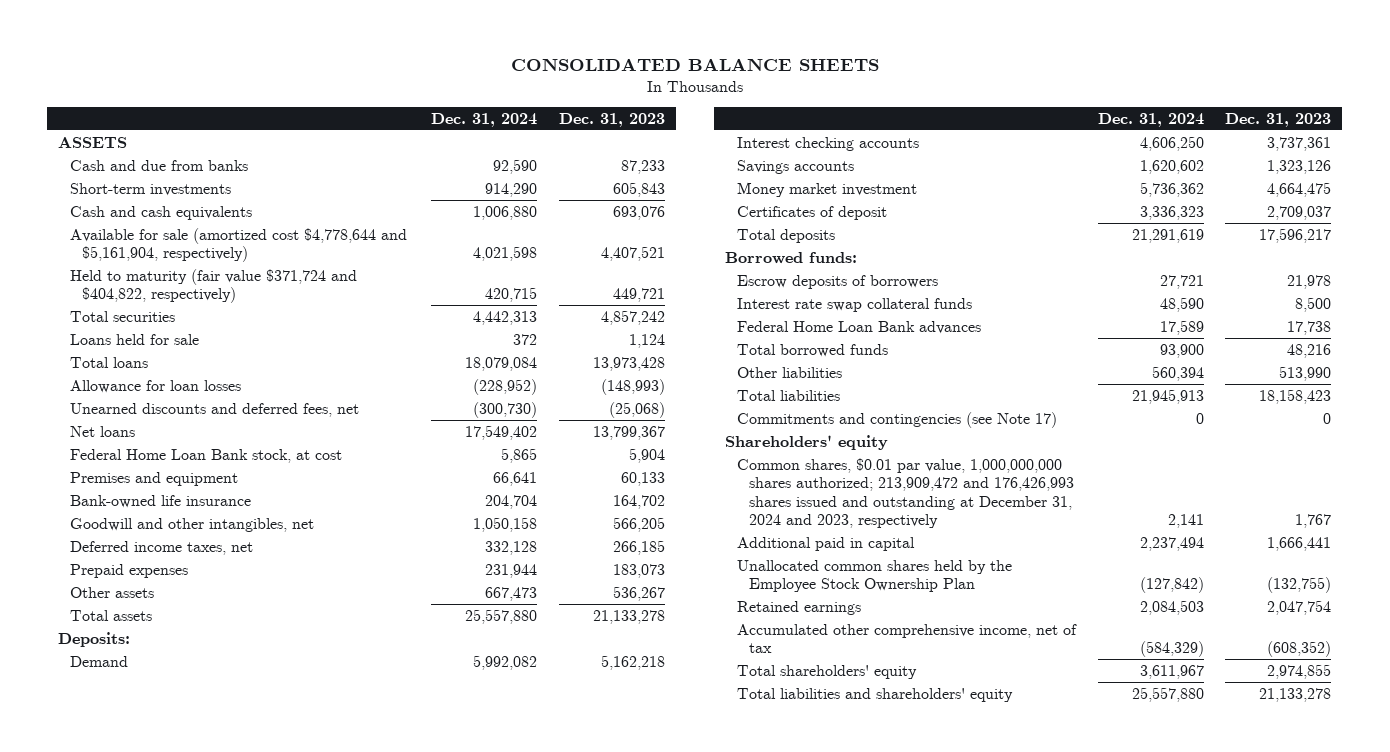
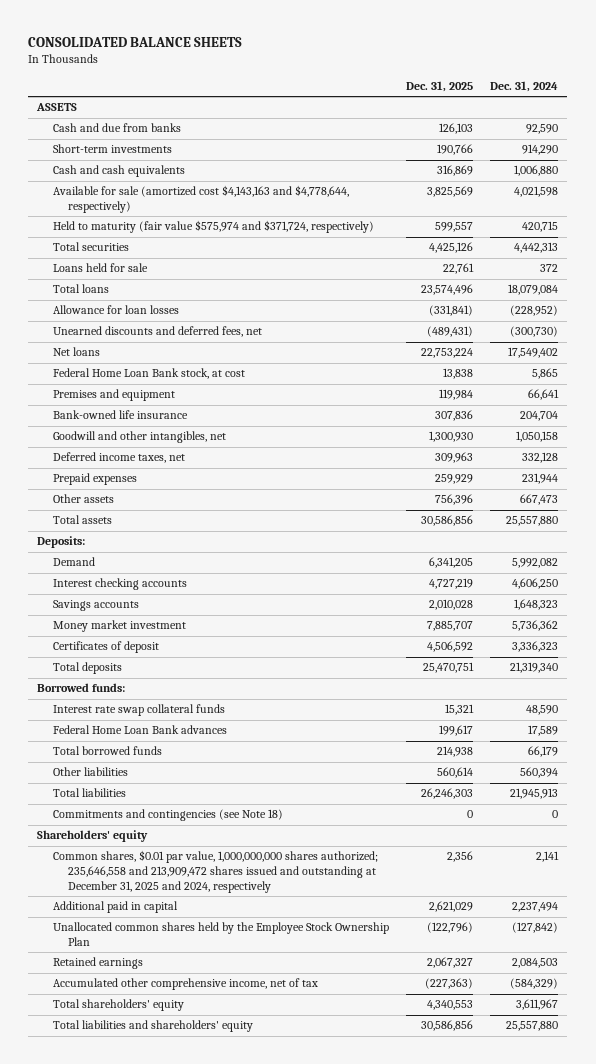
[558,112,665,127] Dec. 31, 2023 -> none
none -> [406,80,474,92] Dec. 31, 2025
[70,227,408,263] Available for sale (amortized cost $4,778,644 and $5,161,904, respectively) -> [52,185,349,214] Available for sale (amortized cost $4,143,163 and $4,778,644, respectively)
[70,268,358,304] Held to maturity (fair value $371,724 and $404,822, respectively) -> [52,220,374,234] Held to maturity (fair value $575,974 and $371,724, respectively)
[1139,159,1204,174] 1,620,602 -> [514,599,559,611] 1,648,323
[1131,228,1204,243] 21,291,619 -> [510,662,559,674] 21,319,340
[736,274,938,289] Escrow deposits of borrowers -> none
[1159,343,1204,358] 93,900 -> [528,746,559,758] 66,179
[736,411,1057,428] Commitments and contingencies (see Note 17) -> [52,809,283,822] Commitments and contingencies (see Note 18)
[736,457,1075,529] Common shares, $0.01 par value, 1,000,000,000 shares authorized; 213,909,472 and 176,426,993 shares issued and outstanding at December 31, 2024 and 2023, respectively -> [52,850,378,893] Common shares, $0.01 par value, 1,000,000,000 shares authorized; 235,646,558 and 213,909,472 shares issued and outstanding at December 31, 2025 and 2024, respectively

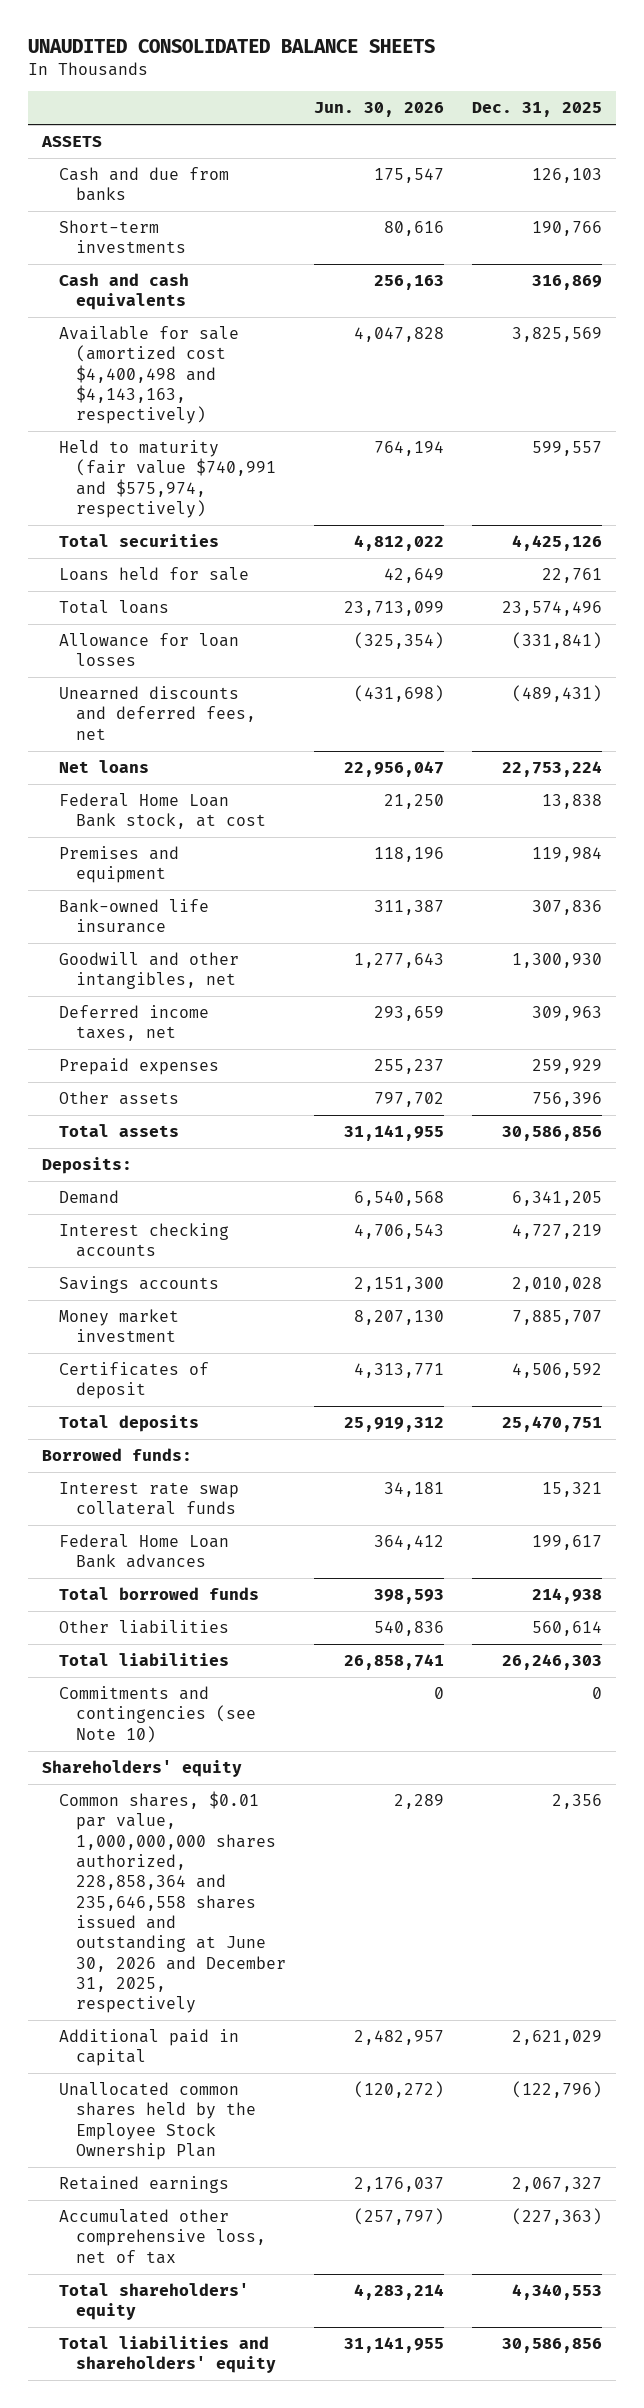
[28,37,243,48] CONSOLIDATED BALANCE SHEETS -> [28,39,436,54] UNAUDITED CONSOLIDATED BALANCE SHEETS
[490,80,559,92] Dec. 31, 2024 -> none
none -> [313,102,444,118] Jun. 30, 2026
[52,185,349,214] Available for sale (amortized cost $4,143,163 and $4,778,644, respectively) -> [59,326,240,425] Available for sale (amortized cost $4,400,498 and $4,143,163, respectively)
[52,220,374,234] Held to maturity (fair value $575,974 and $371,724, respectively) -> [59,440,277,519] Held to maturity (fair value $740,991 and $575,974, respectively)
[52,809,283,822] Commitments and contingencies (see Note 18) -> [59,1686,257,1743] Commitments and contingencies (see Note 10)
[52,850,378,893] Common shares, $0.01 par value, 1,000,000,000 shares authorized; 235,646,558 and 213,909,472 shares issued and outstanding at December 31, 2025 and 2024, respectively -> [59,1791,287,2014] Common shares, $0.01 par value, 1,000,000,000 shares authorized, 228,858,364 and 235,646,558 shares issued and outstanding at June 30, 2026 and December 31, 2025, respectively
[52,978,318,991] Accumulated other comprehensive income, net of tax -> [59,2209,267,2264] Accumulated other comprehensive loss, net of tax

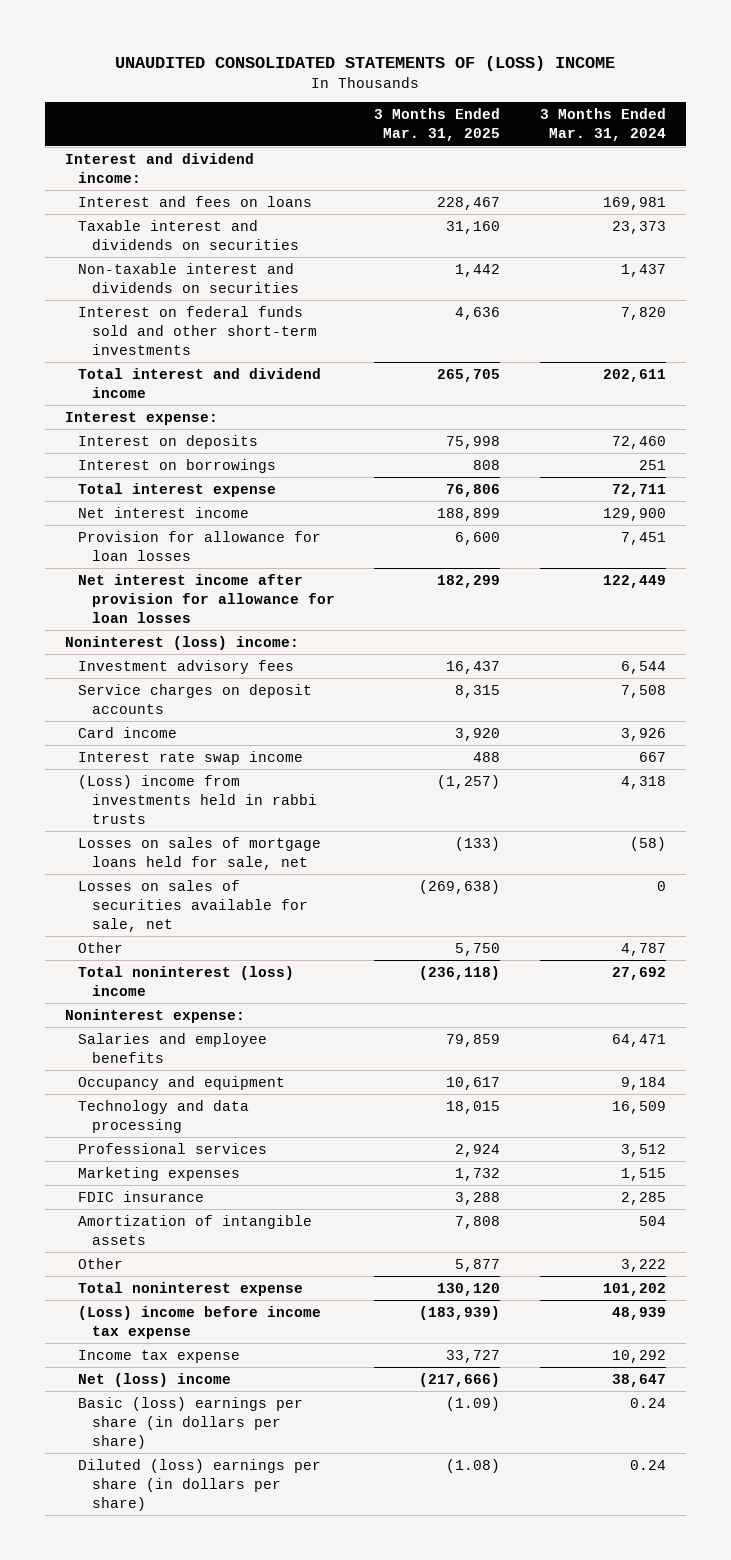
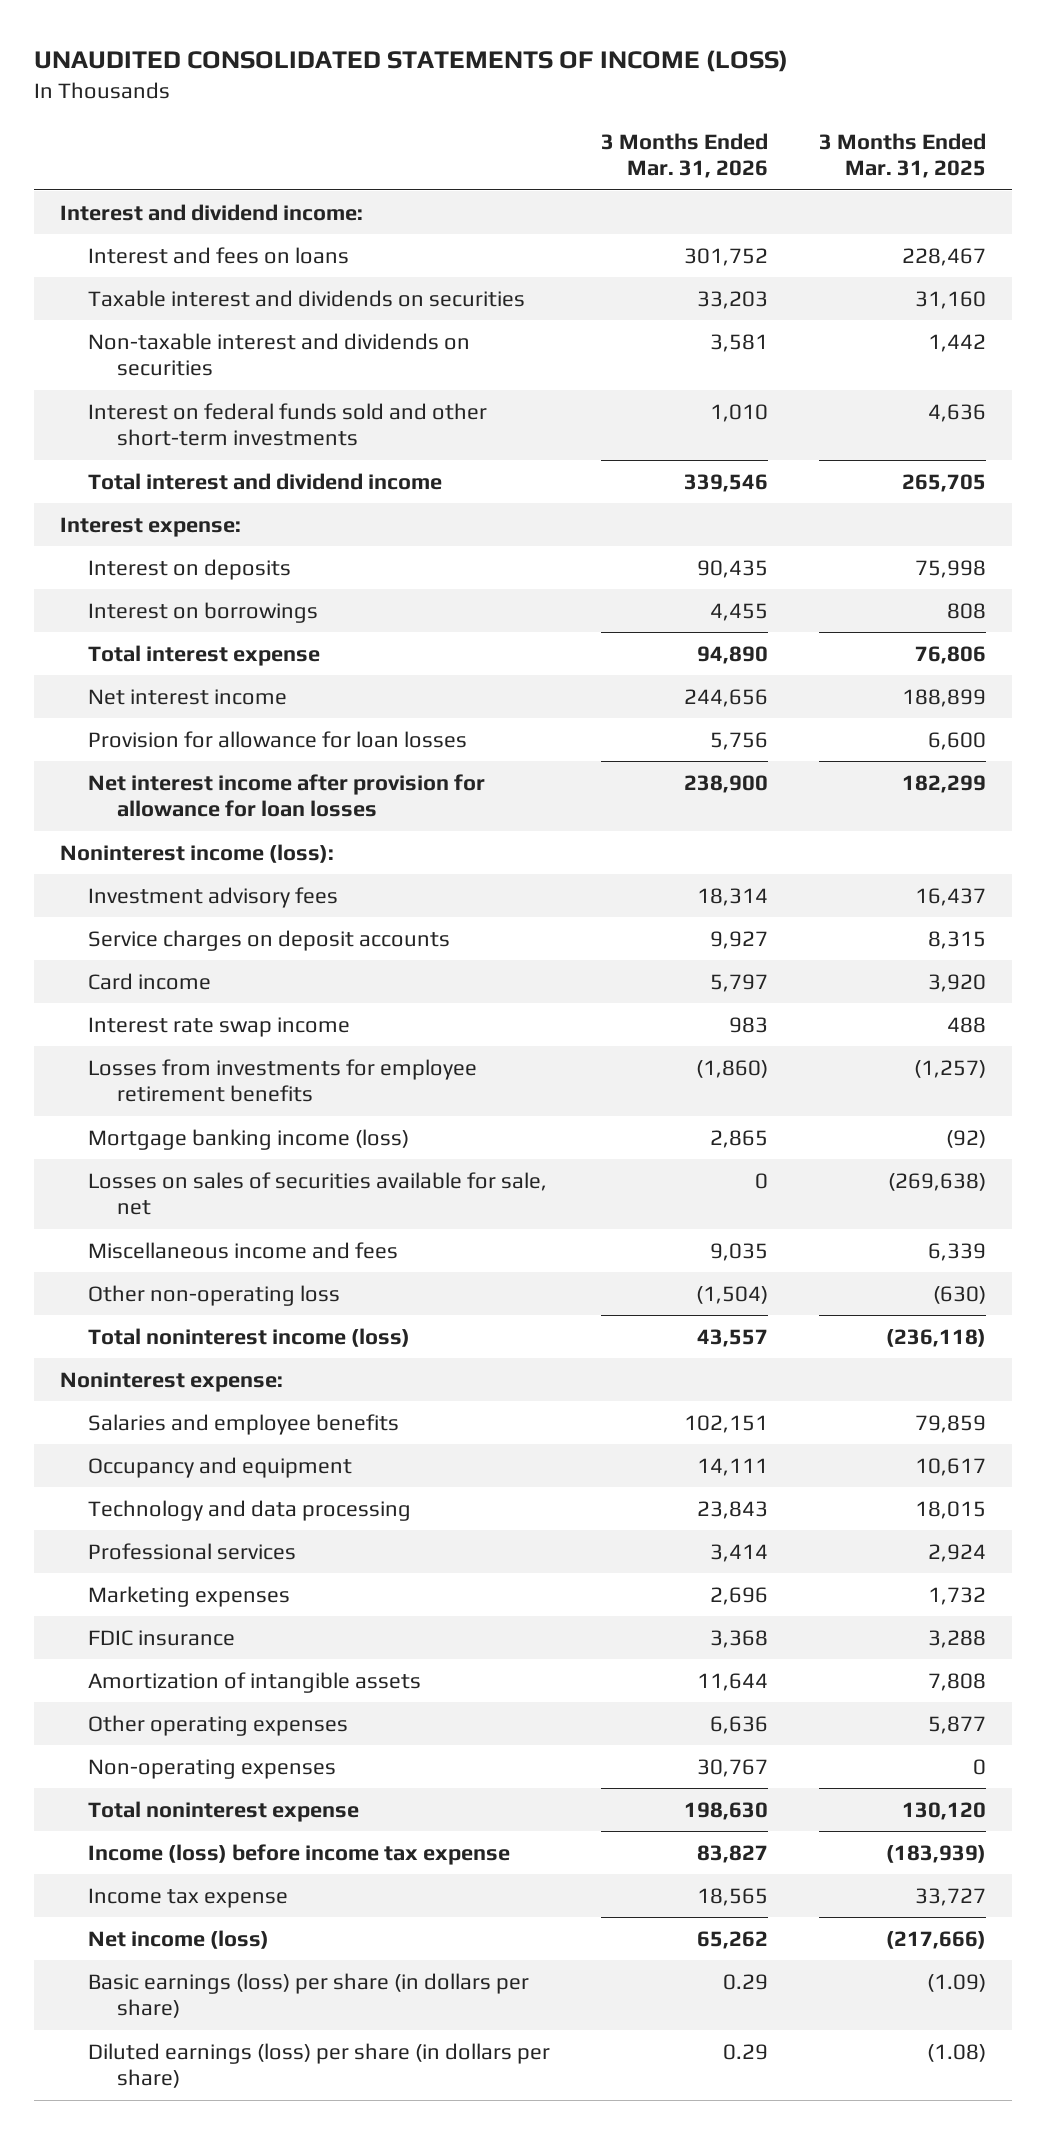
[115,55,616,71] UNAUDITED CONSOLIDATED STATEMENTS OF (LOSS) INCOME -> [34,50,789,73] UNAUDITED CONSOLIDATED STATEMENTS OF INCOME (LOSS)
[539,108,666,142] 3 Months Ended Mar. 31, 2024 -> none
none -> [601,132,769,179] 3 Months Ended Mar. 31, 2026
[64,636,299,651] Noninterest (loss) income: -> [59,843,334,863] Noninterest income (loss):
[78,837,322,871] Losses on sales of mortgage loans held for sale, net -> none
[78,775,317,824] (Loss) income from investments held in rabbi trusts -> [88,1058,478,1103] Losses from investments for employee retirement benefits
none -> [88,1128,410,1150] Mortgage banking income (loss)
[78,942,124,954] Other -> none
none -> [88,1241,399,1259] Miscellaneous income and fees
none -> [88,1284,341,1306] Other non-operating loss
[78,966,295,997] Total noninterest (loss) income -> [88,1327,411,1347] Total noninterest income (loss)
[78,1258,124,1270] Other -> [88,1714,349,1736] Other operating expenses
none -> [88,1758,337,1779] Non-operating expenses
[78,1306,322,1340] (Loss) income before income tax expense -> [88,1843,511,1865] Income (loss) before income tax expense
[78,1373,232,1388] Net (loss) income -> [88,1929,270,1949] Net income (loss)
[78,1397,304,1449] Basic (loss) earnings per share (in dollars per share) -> [88,1972,530,2019] Basic earnings (loss) per share (in dollars per share)
[78,1459,322,1511] Diluted (loss) earnings per share (in dollars per share) -> [88,2042,551,2089] Diluted earnings (loss) per share (in dollars per share)

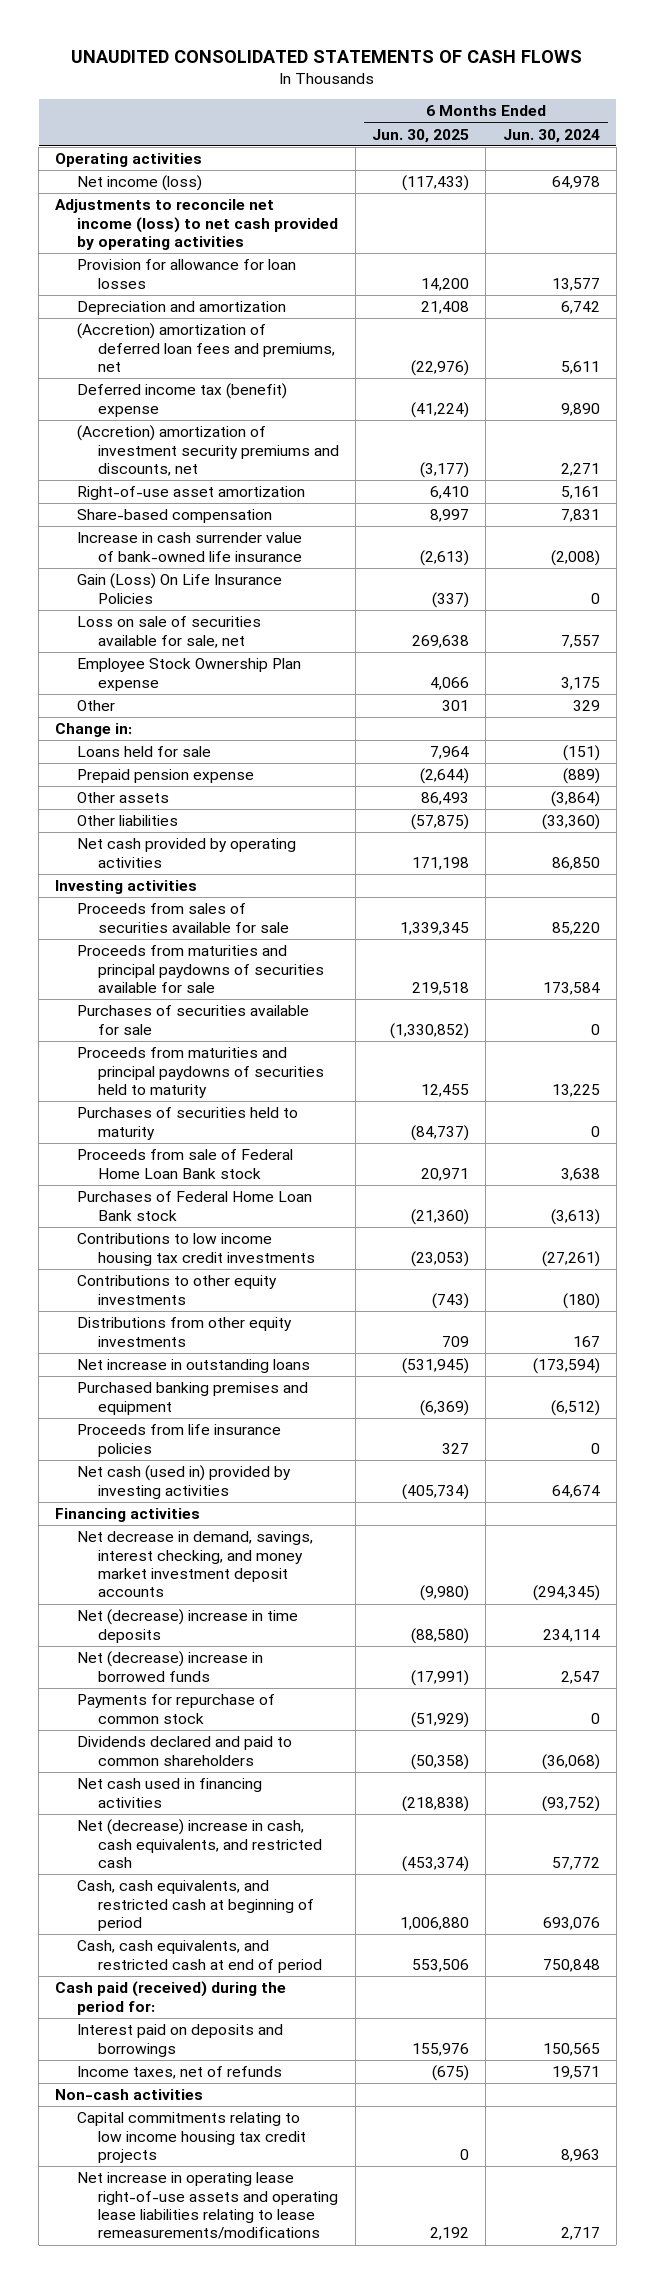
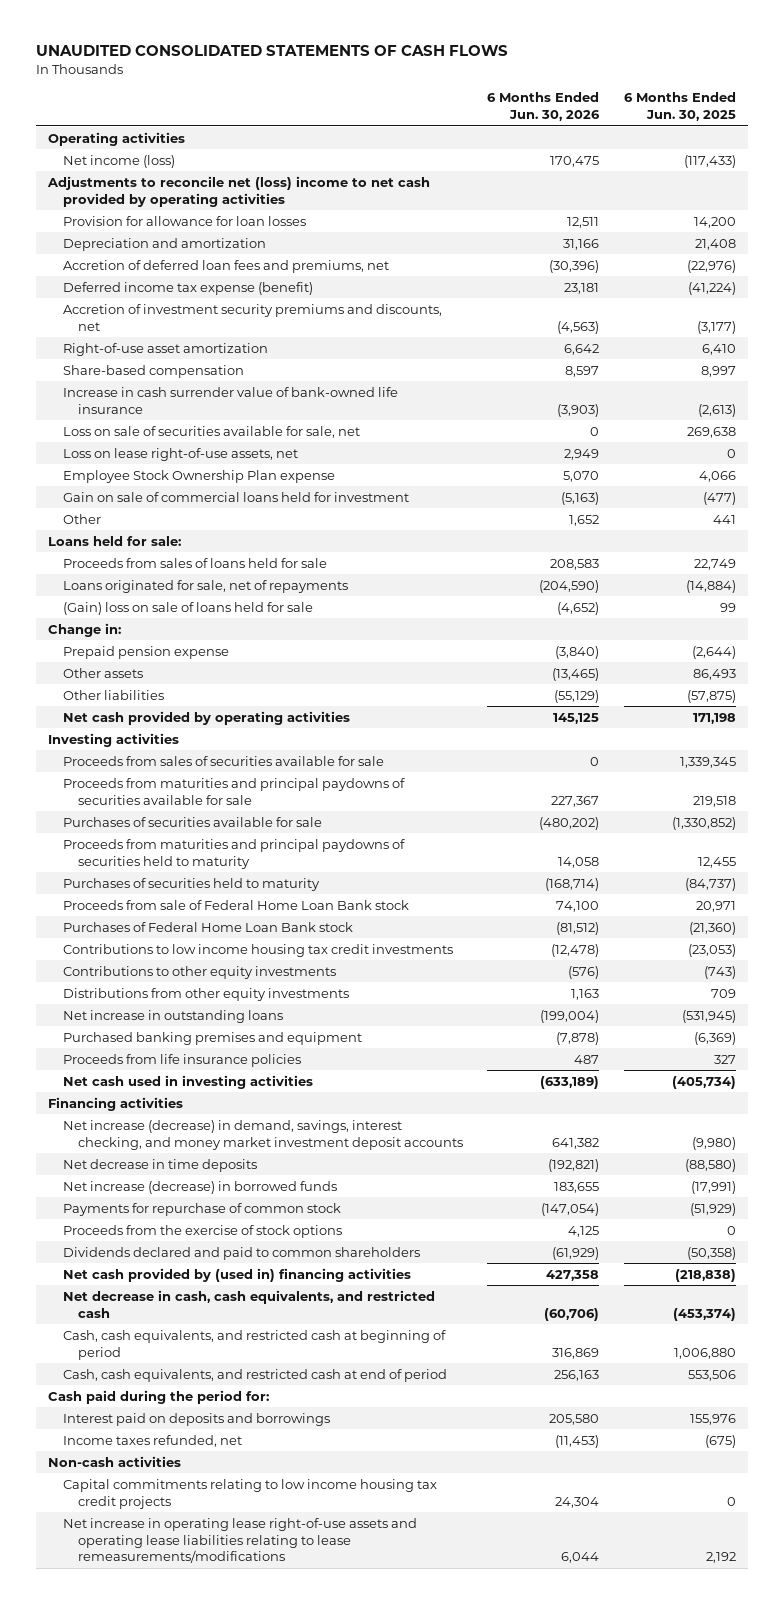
[502,128,600,143] Jun. 30, 2024 -> none
none -> [487,92,601,122] 6 Months Ended Jun. 30, 2026
[55,199,338,250] Adjustments to reconcile net income (loss) to net cash provided by operating activities -> [47,175,431,207] Adjustments to reconcile net (loss) income to net cash provided by operating activities
[76,323,335,372] (Accretion) amortization of deferred loan fees and premiums, net -> [62,259,389,273] Accretion of deferred loan fees and premiums, net
[76,383,287,417] Deferred income tax (benefit) expense -> [62,281,313,295] Deferred income tax expense (benefit)
[76,425,339,476] (Accretion) amortization of investment security premiums and discounts, net -> [62,303,442,331] Accretion of investment security premiums and discounts, net
[76,573,282,604] Gain (Loss) On Life Insurance Policies -> none
none -> [62,447,298,461] Loss on lease right-of-use assets, net
none -> [62,491,409,502] Gain on sale of commercial loans held for investment
[442,700,470,712] 301 -> [712,514,736,524] 441
none -> [48,535,182,546] Loans held for sale:
none -> [62,557,327,568] Proceeds from sales of loans held for sale
none -> [62,579,348,593] Loans originated for sale, net of repayments
none -> [62,601,313,615] (Gain) loss on sale of loans held for sale
[76,746,211,758] Loans held for sale -> none
[76,1465,291,1499] Net cash (used in) provided by investing activities -> [62,1074,313,1089] Net cash used in investing activities
[76,1531,313,1598] Net decrease in demand, savings, interest checking, and money market investment deposit accounts -> [62,1119,463,1150] Net increase (decrease) in demand, savings, interest checking, and money market investment deposit accounts
[76,1609,298,1643] Net (decrease) increase in time deposits -> [62,1158,257,1172] Net decrease in time deposits
[76,1651,263,1682] Net (decrease) increase in borrowed funds -> [62,1180,337,1194] Net increase (decrease) in borrowed funds
none -> [62,1224,342,1238] Proceeds from the exercise of stock options
[76,1778,262,1808] Net cash used in financing activities -> [62,1267,411,1282] Net cash provided by (used in) financing activities
[76,1819,322,1868] Net (decrease) increase in cash, cash equivalents, and restricted cash -> [62,1289,435,1318] Net decrease in cash, cash equivalents, and restricted cash
[55,1981,287,2015] Cash paid (received) during the period for: -> [48,1389,270,1404] Cash paid during the period for:
[76,2066,282,2080] Income taxes, net of refunds -> [62,1434,242,1447] Income taxes refunded, net

